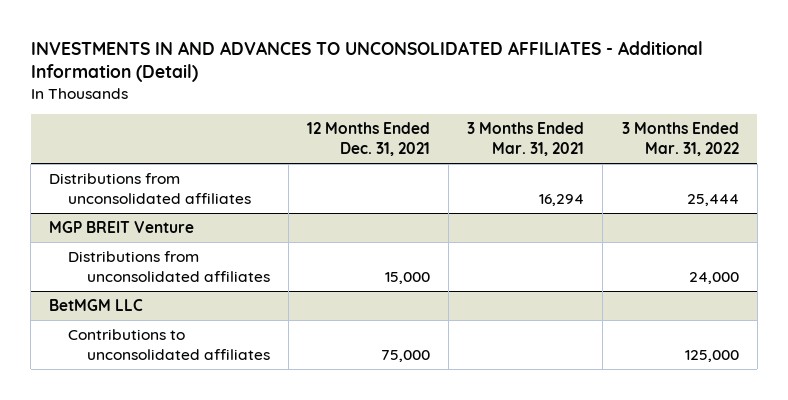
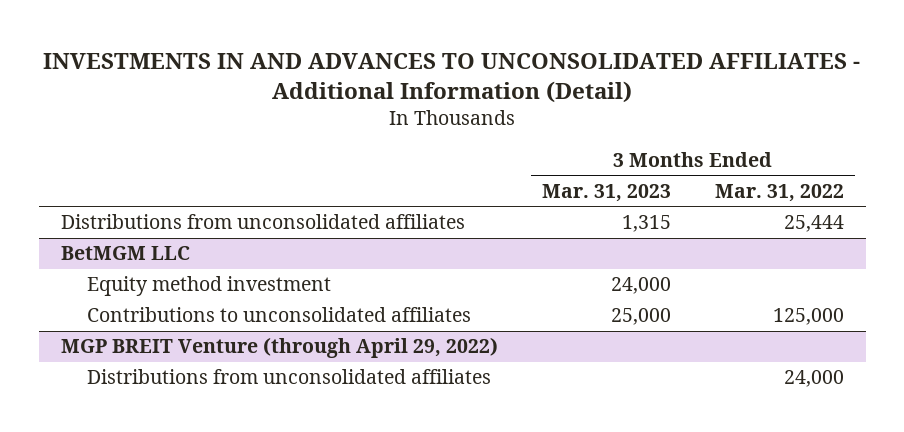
[307,122,431,157] 12 Months Ended Dec. 31, 2021 -> none
[467,122,585,157] 3 Months Ended Mar. 31, 2021 -> none
none -> [541,183,671,202] Mar. 31, 2023
[49,220,195,233] MGP BREIT Venture -> none
[68,250,270,282] Distributions from unconsolidated affiliates -> none
none -> [86,276,331,297] Equity method investment
none -> [60,337,498,359] MGP BREIT Venture (through April 29, 2022)
none -> [86,369,491,385] Distributions from unconsolidated affiliates

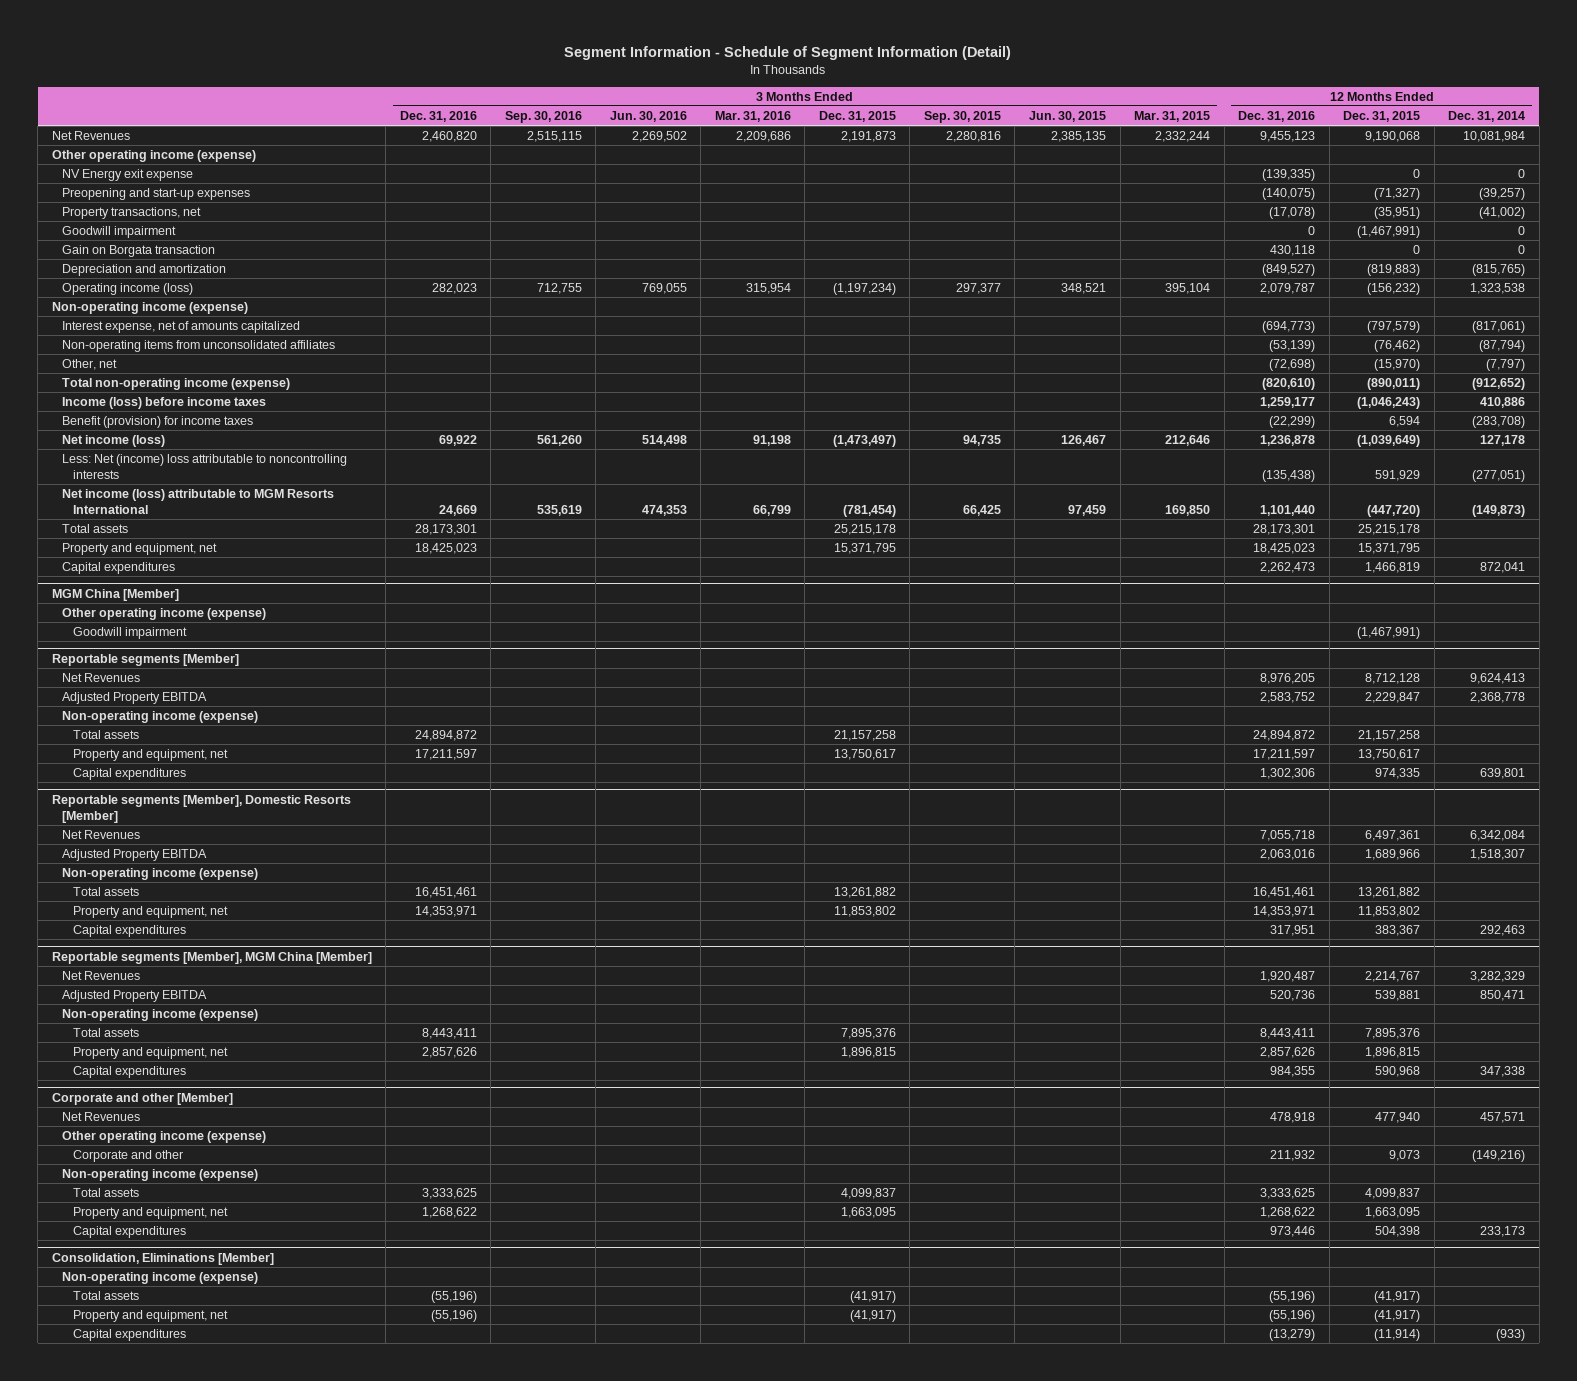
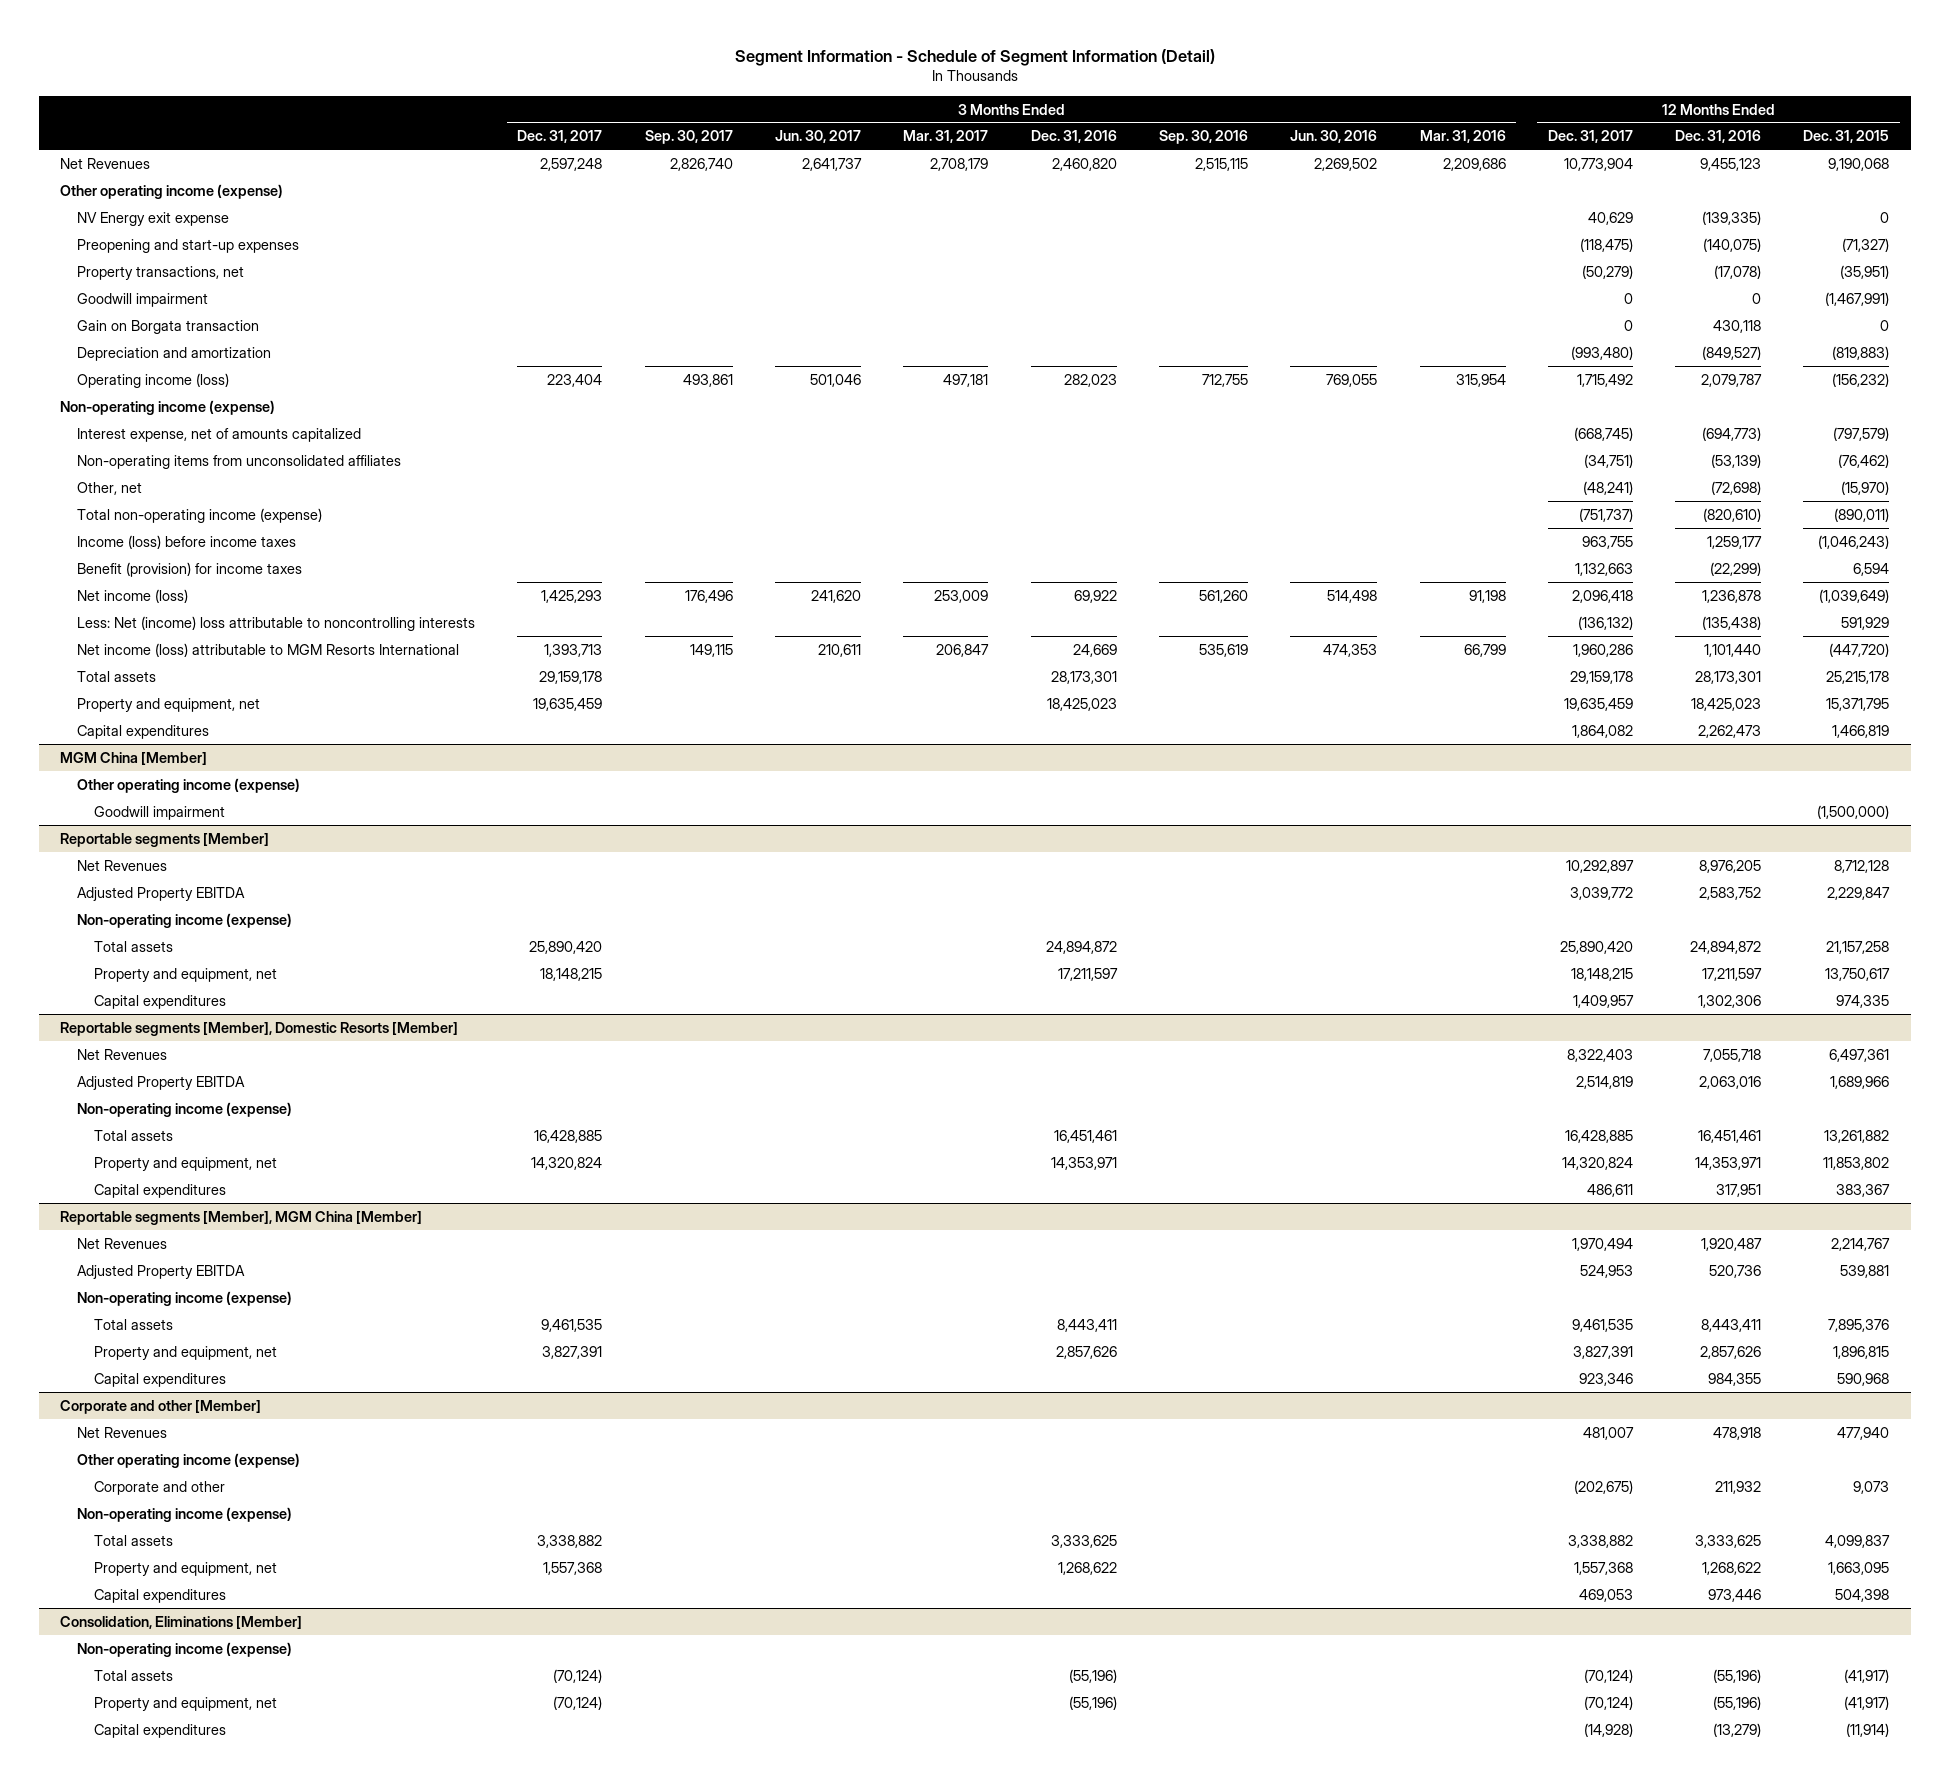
[818,110,896,122] Dec. 31, 2015 -> none
[923,110,1001,123] Sep. 30, 2015 -> none
[1029,110,1107,122] Jun. 30, 2015 -> none
[1134,110,1211,122] Mar. 31, 2015 -> none
[1448,110,1526,122] Dec. 31, 2014 -> none
none -> [517,130,603,144] Dec. 31, 2017
none -> [644,130,733,145] Sep. 30, 2017
none -> [775,130,862,144] Jun. 30, 2017
none -> [903,130,989,144] Mar. 31, 2017
none -> [1547,130,1633,144] Dec. 31, 2017
[1357,626,1421,639] (1,467,991) -> [1817,804,1890,819] (1,500,000)

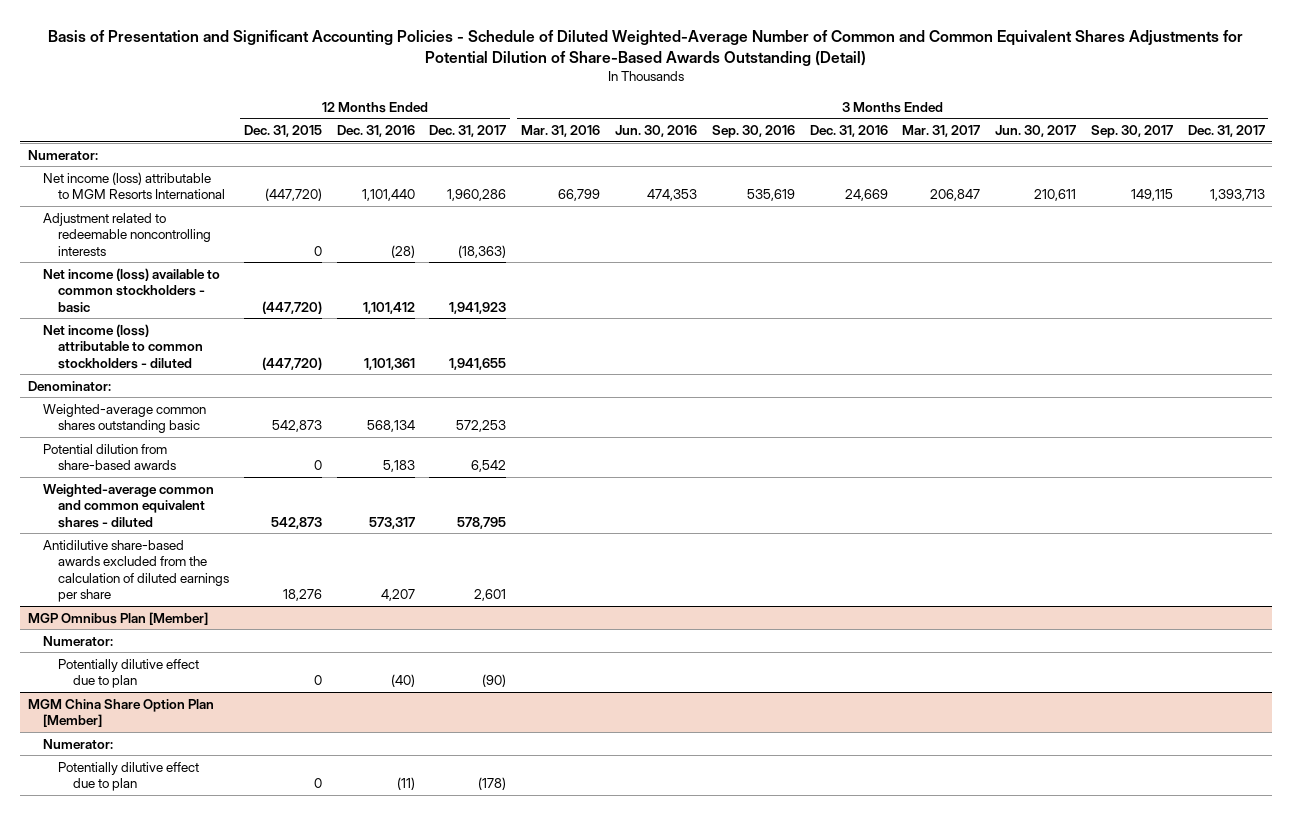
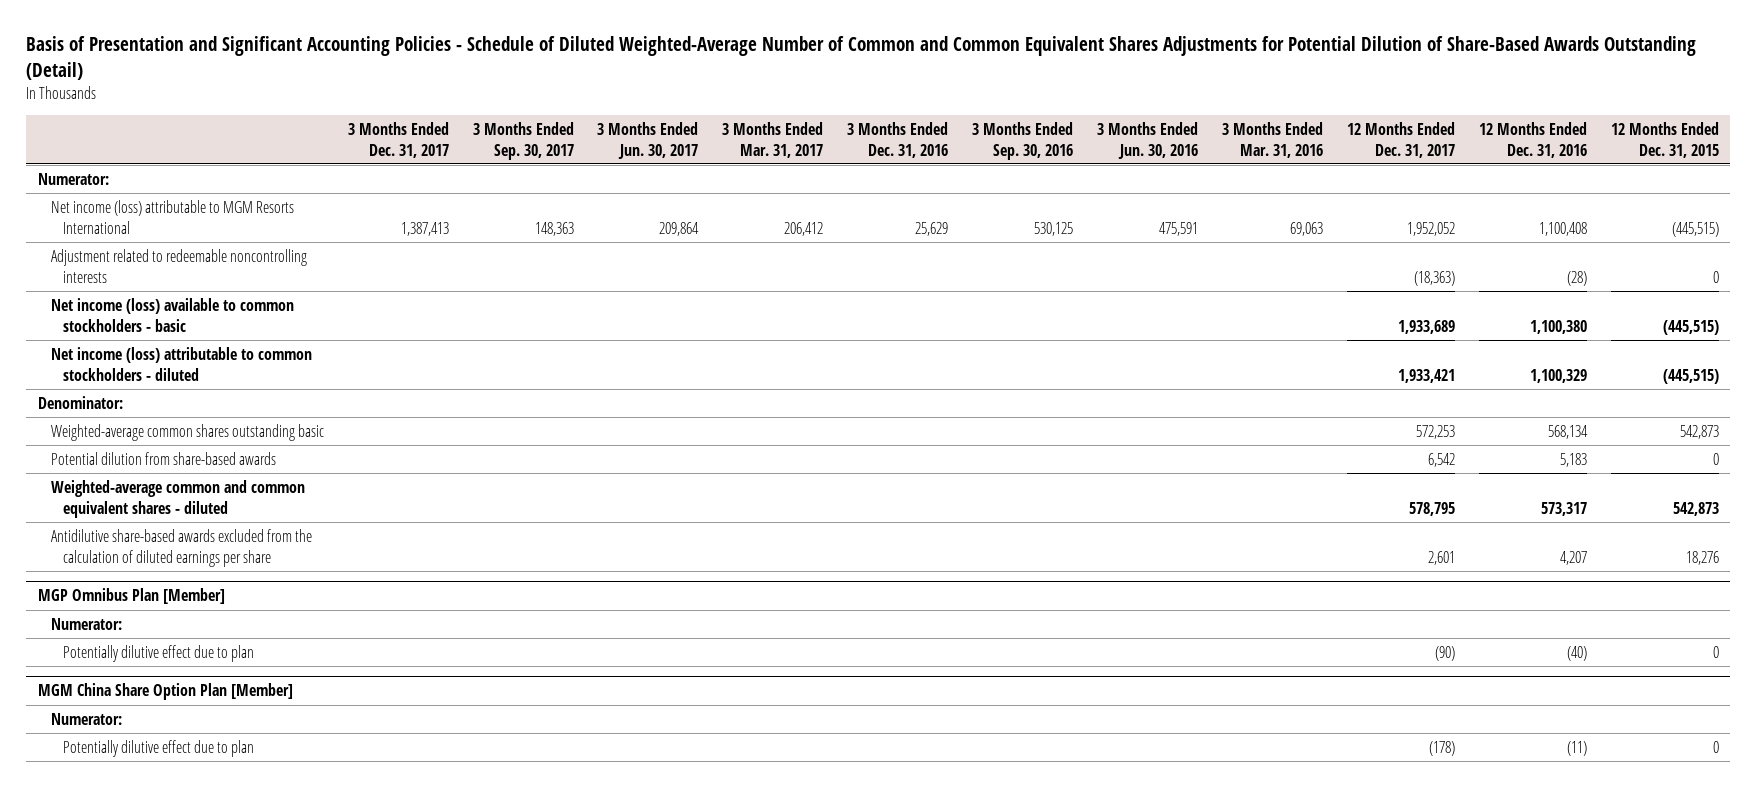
[264,188,322,202] (447,720) -> [1671,221,1719,237] (445,515)
[361,189,415,202] 1,101,440 -> [1538,221,1587,236] 1,100,408
[447,189,507,202] 1,960,286 -> [1406,221,1455,236] 1,952,052
[558,189,601,202] 66,799 -> [1289,221,1323,236] 69,063
[646,189,697,202] 474,353 -> [1158,221,1198,236] 475,591
[746,189,795,202] 535,619 -> [1034,221,1074,236] 530,125
[844,189,888,202] 24,669 -> [915,221,949,236] 25,629
[930,189,981,202] 206,847 -> [784,221,824,236] 206,412
[1034,189,1077,202] 210,611 -> [659,221,700,236] 209,864
[1130,189,1173,202] 149,115 -> [534,221,574,236] 148,363
[1209,189,1265,202] 1,393,713 -> [400,221,449,236] 1,387,413
[261,300,322,314] (447,720) -> [1662,319,1719,335] (445,515)
[362,301,415,314] 1,101,412 -> [1529,319,1587,334] 1,100,380
[449,301,507,314] 1,941,923 -> [1397,319,1455,334] 1,933,689
[261,356,322,370] (447,720) -> [1662,368,1719,384] (445,515)
[363,357,415,370] 1,101,361 -> [1529,368,1587,383] 1,100,329
[449,357,507,370] 1,941,655 -> [1397,368,1455,383] 1,933,421

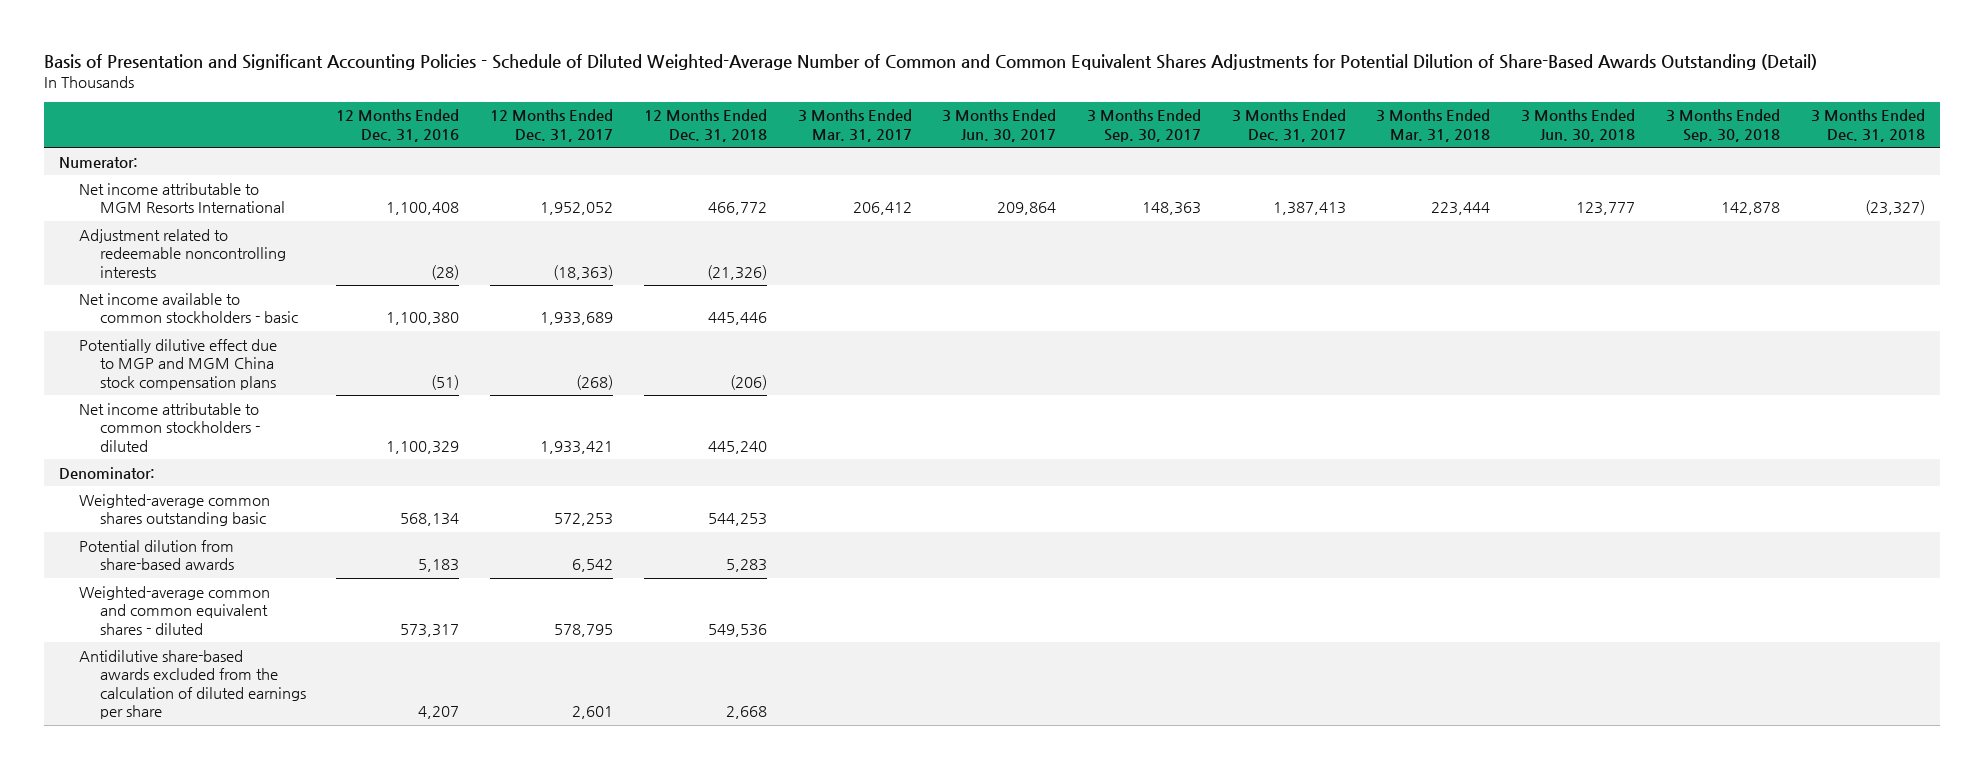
[847,121,949,158] 3 Months Ended Dec. 31, 2016 -> none
[972,121,1074,160] 3 Months Ended Sep. 30, 2016 -> none
[1096,121,1198,159] 3 Months Ended Jun. 30, 2016 -> none
[1221,121,1323,158] 3 Months Ended Mar. 31, 2016 -> none
[1610,121,1719,158] 12 Months Ended Dec. 31, 2015 -> none
none -> [643,109,767,142] 12 Months Ended Dec. 31, 2018
none -> [1376,109,1491,142] 3 Months Ended Mar. 31, 2018
none -> [1521,109,1636,142] 3 Months Ended Jun. 30, 2018
none -> [1665,109,1780,142] 3 Months Ended Sep. 30, 2018
none -> [1810,109,1925,142] 3 Months Ended Dec. 31, 2018
[50,199,294,234] Net income (loss) attributable to MGM Resorts International -> [79,182,285,214] Net income attributable to MGM Resorts International
[50,297,294,332] Net income (loss) available to common stockholders - basic -> [79,292,298,324] Net income available to common stockholders - basic
none -> [79,338,278,390] Potentially dilutive effect due to MGP and MGM China stock compensation plans
[50,346,312,381] Net income (loss) attributable to common stockholders - diluted -> [79,402,260,452] Net income attributable to common stockholders - diluted
[38,588,226,605] MGP Omnibus Plan [Member] -> none
[50,617,122,630] Numerator: -> none
[63,644,255,662] Potentially dilutive effect due to plan -> none
[38,683,294,701] MGM China Share Option Plan [Member] -> none
[50,712,122,725] Numerator: -> none
[63,739,255,757] Potentially dilutive effect due to plan -> none

